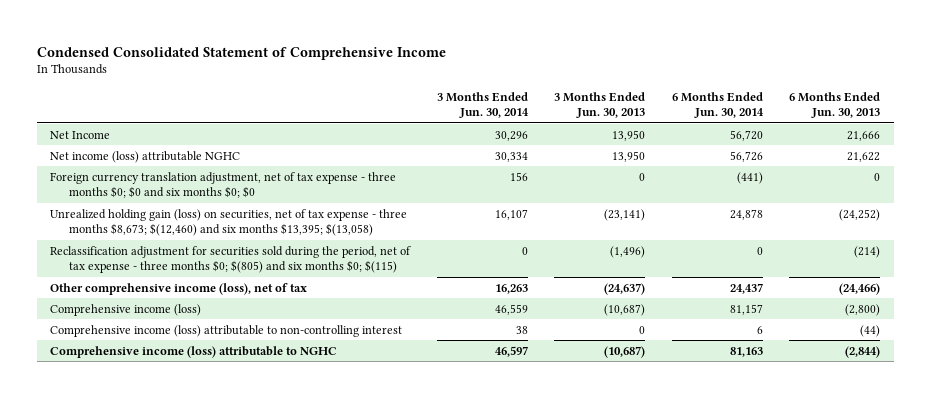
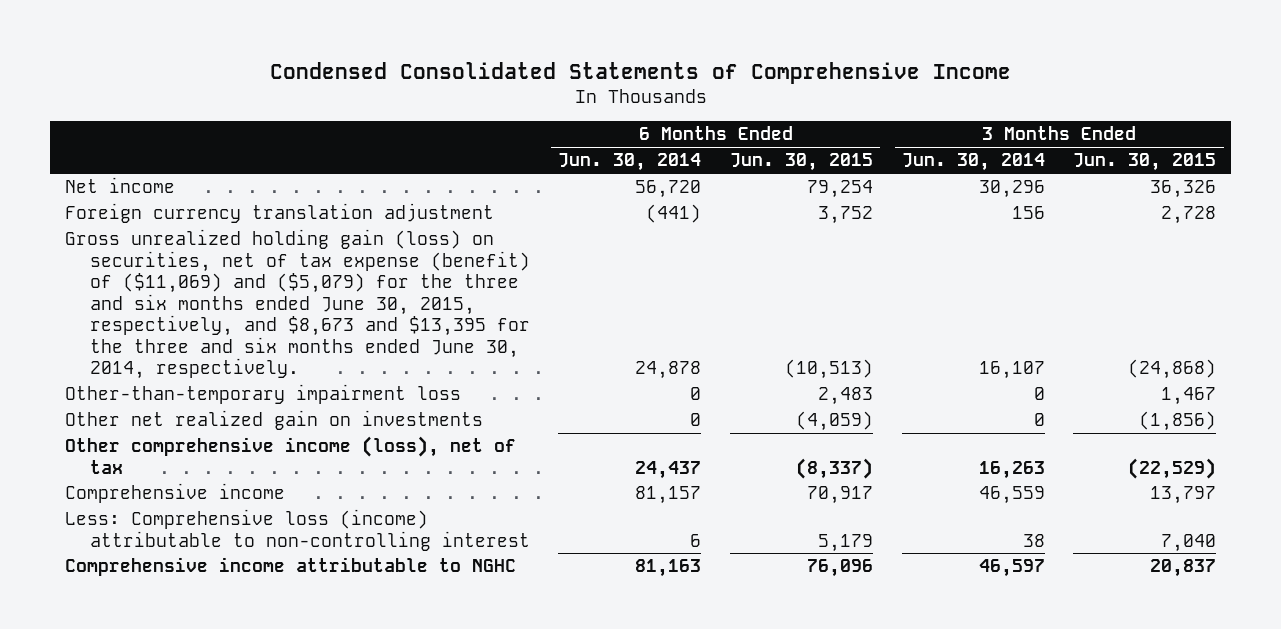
[37,46,447,60] Condensed Consolidated Statement of Comprehensive Income -> [269,61,1011,84] Condensed Consolidated Statements of Comprehensive Income
[554,91,646,119] 3 Months Ended Jun. 30, 2013 -> none
[789,91,881,119] 6 Months Ended Jun. 30, 2013 -> none
none -> [730,153,874,172] Jun. 30, 2015
none -> [1073,153,1217,172] Jun. 30, 2015
[50,150,241,163] Net income (loss) attributable NGHC -> none
[50,245,412,274] Reclassification adjustment for securities sold during the period, net of tax expense - three months $0; $(805) and six months $0; $(115) -> none
[50,130,111,139] Net Income -> [64,177,175,194] Net income
[50,171,397,199] Foreign currency translation adjustment, net of tax expense - three months $0; $0 and six months $0; $0 -> [64,203,494,224] Foreign currency translation adjustment
[50,208,408,237] Unrealized holding gain (loss) on securities, net of tax expense - three months $8,673; $(12,460) and six months $13,395; $(13,058) -> [64,229,530,380] Gross unrealized holding gain (loss) on securities, net of tax expense (benefit) of ($11,069) and ($5,079) for the three and six months ended June 30, 2015, respectively, and $8,673 and $13,395 for the three and six months ended June 30, 2014, respectively.
none -> [64,384,461,405] Other-than-temporary impairment loss
none -> [64,410,483,431] Other net realized gain on investments
[50,303,202,316] Comprehensive income (loss) -> [64,483,285,504] Comprehensive income
[50,324,403,337] Comprehensive income (loss) attributable to non-controlling interest -> [64,509,530,551] Less: Comprehensive loss (income) attributable to non-controlling interest
[50,345,338,358] Comprehensive income (loss) attributable to NGHC -> [64,557,516,577] Comprehensive income attributable to NGHC

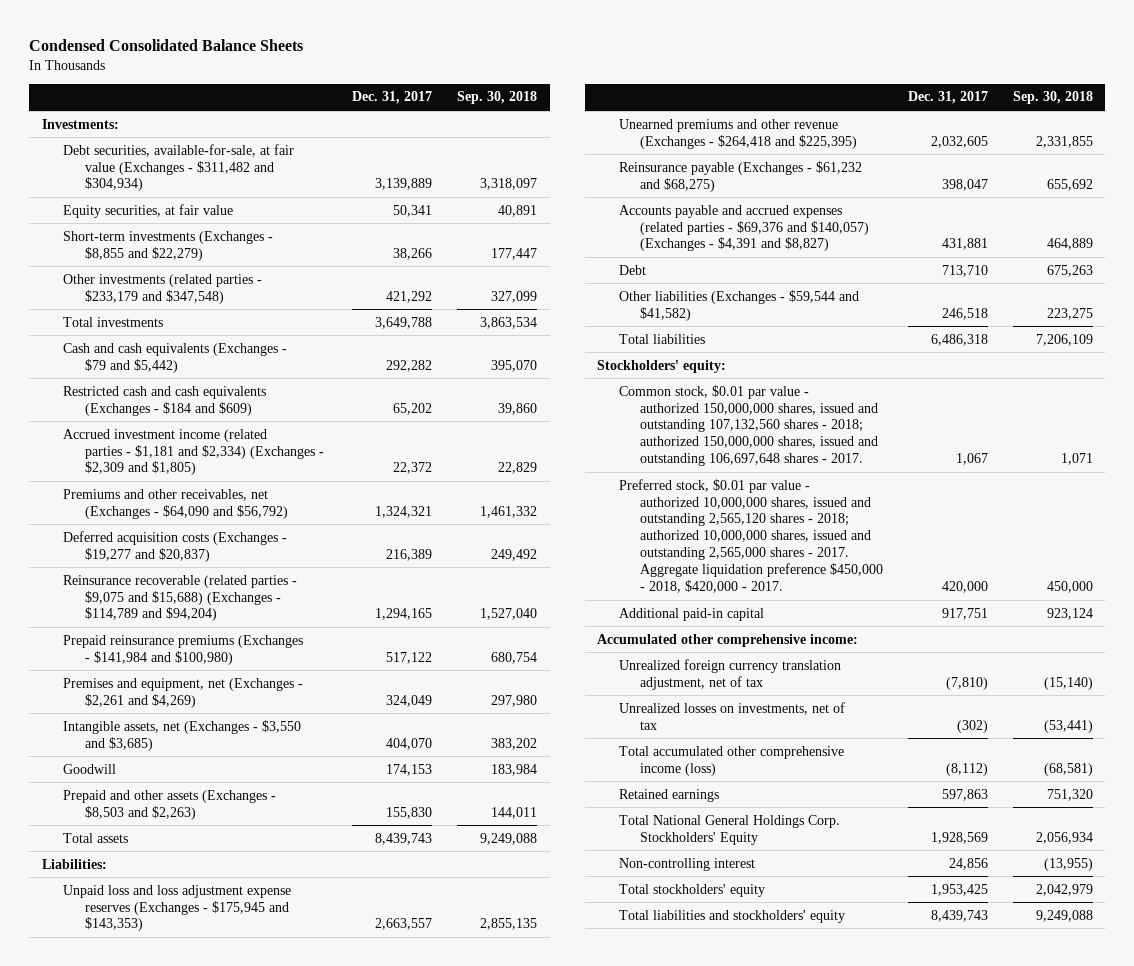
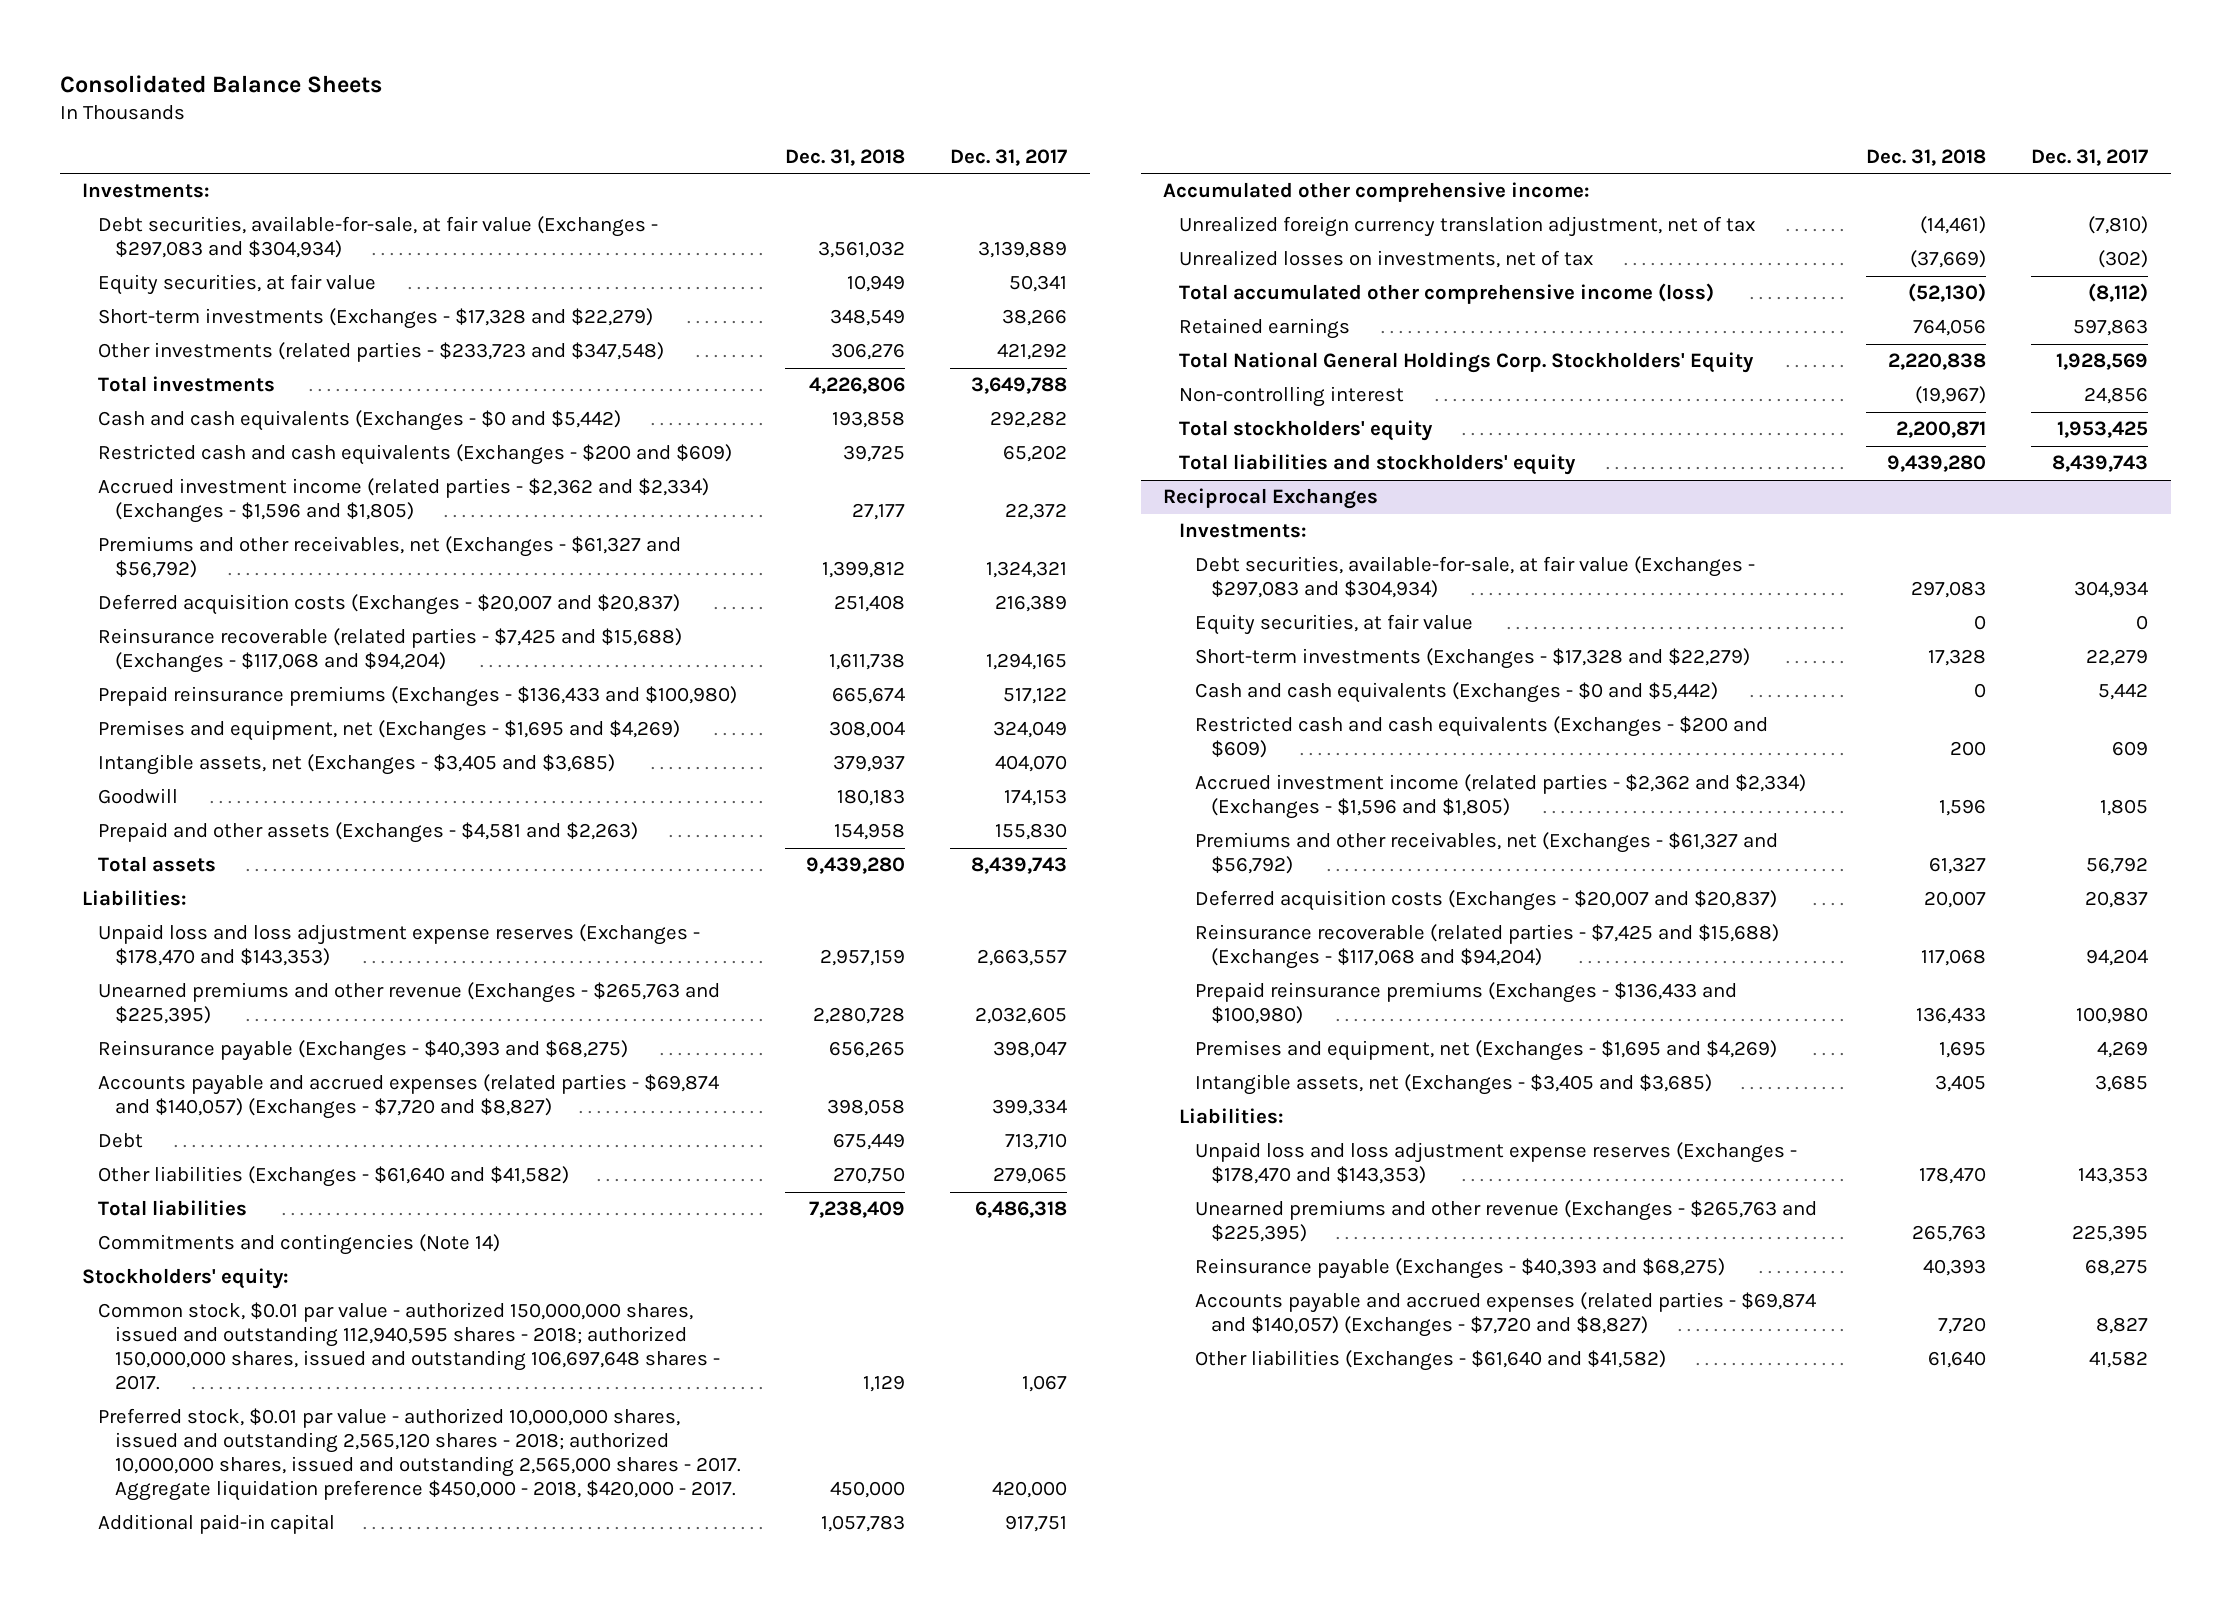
[29,39,304,52] Condensed Consolidated Balance Sheets -> [59,74,382,93] Consolidated Balance Sheets
[457,91,538,105] Sep. 30, 2018 -> none
none -> [785,148,906,166] Dec. 31, 2018
[63,143,295,192] Debt securities, available-for-sale, at fair value (Exchanges - $311,482 and $304,934) -> [98,216,659,259] Debt securities, available-for-sale, at fair value (Exchanges - $297,083 and $304,934)
[63,230,274,261] Short-term investments (Exchanges - $8,855 and $22,279) -> [98,308,654,330] Short-term investments (Exchanges - $17,328 and $22,279)
[63,273,263,304] Other investments (related parties - $233,179 and $347,548) -> [98,342,665,363] Other investments (related parties - $233,723 and $347,548)
[63,342,288,373] Cash and cash equivalents (Exchanges - $79 and $5,442) -> [98,410,622,432] Cash and cash equivalents (Exchanges - $0 and $5,442)
[63,385,267,416] Restricted cash and cash equivalents (Exchanges - $184 and $609) -> [98,444,733,466] Restricted cash and cash equivalents (Exchanges - $200 and $609)
[63,428,324,476] Accrued investment income (related parties - $1,181 and $2,334) (Exchanges - $2,309 and $1,805) -> [98,478,710,524] Accrued investment income (related parties - $2,362 and $2,334) (Exchanges - $1,596 and $1,805)
[63,488,288,519] Premiums and other receivables, net (Exchanges - $64,090 and $56,792) -> [98,536,682,579] Premiums and other receivables, net (Exchanges - $61,327 and $56,792)
[63,530,288,562] Deferred acquisition costs (Exchanges - $19,277 and $20,837) -> [98,594,681,616] Deferred acquisition costs (Exchanges - $20,007 and $20,837)
[63,574,298,622] Reinsurance recoverable (related parties - $9,075 and $15,688) (Exchanges - $114,789 and $94,204) -> [98,628,683,674] Reinsurance recoverable (related parties - $7,425 and $15,688) (Exchanges - $117,068 and $94,204)
[63,634,304,665] Prepaid reinsurance premiums (Exchanges - $141,984 and $100,980) -> [98,686,738,708] Prepaid reinsurance premiums (Exchanges - $136,433 and $100,980)
[63,677,304,708] Premises and equipment, net (Exchanges - $2,261 and $4,269) -> [98,720,681,742] Premises and equipment, net (Exchanges - $1,695 and $4,269)
[63,719,302,751] Intangible assets, net (Exchanges - $3,550 and $3,685) -> [98,754,616,776] Intangible assets, net (Exchanges - $3,405 and $3,685)
[63,789,277,820] Prepaid and other assets (Exchanges - $8,503 and $2,263) -> [98,822,639,844] Prepaid and other assets (Exchanges - $4,581 and $2,263)
[63,884,292,932] Unpaid loss and loss adjustment expense reserves (Exchanges - $175,945 and $143,353) -> [98,924,701,967] Unpaid loss and loss adjustment expense reserves (Exchanges - $178,470 and $143,353)
[618,118,857,149] Unearned premiums and other revenue (Exchanges - $264,418 and $225,395) -> [98,982,721,1025] Unearned premiums and other revenue (Exchanges - $265,763 and $225,395)
[618,160,862,192] Reinsurance payable (Exchanges - $61,232 and $68,275) -> [98,1040,629,1062] Reinsurance payable (Exchanges - $40,393 and $68,275)
[618,204,869,252] Accounts payable and accrued expenses (related parties - $69,376 and $140,057) (Exchanges - $4,391 and $8,827) -> [98,1074,720,1120] Accounts payable and accrued expenses (related parties - $69,874 and $140,057) (Exchanges - $7,720 and $8,827)
[941,238,988,251] 431,881 -> [992,1099,1068,1117] 399,334
[618,289,859,321] Other liabilities (Exchanges - $59,544 and $41,582) -> [98,1166,570,1188] Other liabilities (Exchanges - $61,640 and $41,582)
[941,307,988,320] 246,518 -> [993,1167,1068,1185] 279,065
none -> [98,1234,501,1256] Commitments and contingencies (Note 14)
[618,384,878,467] Common stock, $0.01 par value - authorized 150,000,000 shares, issued and outstanding 107,132,560 shares - 2018; authorized 150,000,000 shares, issued and outstanding 106,697,648 shares - 2017. -> [98,1302,720,1391] Common stock, $0.01 par value - authorized 150,000,000 shares, issued and outstanding 112,940,595 shares - 2018; authorized 150,000,000 shares, issued and outstanding 106,697,648 shares - 2017.
none -> [1163,488,1379,510] Reciprocal Exchanges
none -> [1179,523,1308,539] Investments:
none -> [1195,556,1756,599] Debt securities, available-for-sale, at fair value (Exchanges - $297,083 and $304,934)
none -> [1195,614,1474,636] Equity securities, at fair value
none -> [1195,648,1751,670] Short-term investments (Exchanges - $17,328 and $22,279)
none -> [1195,682,1719,704] Cash and cash equivalents (Exchanges - $0 and $5,442)
none -> [1195,716,1769,759] Restricted cash and cash equivalents (Exchanges - $200 and $609)
none -> [1195,774,1807,820] Accrued investment income (related parties - $2,362 and $2,334) (Exchanges - $1,596 and $1,805)
none -> [1195,832,1779,875] Premiums and other receivables, net (Exchanges - $61,327 and $56,792)
none -> [1195,890,1778,912] Deferred acquisition costs (Exchanges - $20,007 and $20,837)
none -> [1195,924,1780,970] Reinsurance recoverable (related parties - $7,425 and $15,688) (Exchanges - $117,068 and $94,204)
none -> [1195,982,1738,1025] Prepaid reinsurance premiums (Exchanges - $136,433 and $100,980)
none -> [1195,1040,1778,1062] Premises and equipment, net (Exchanges - $1,695 and $4,269)
none -> [1195,1074,1713,1096] Intangible assets, net (Exchanges - $3,405 and $3,685)
none -> [1179,1108,1285,1125] Liabilities:
none -> [1195,1142,1798,1185] Unpaid loss and loss adjustment expense reserves (Exchanges - $178,470 and $143,353)
none -> [1195,1200,1818,1243] Unearned premiums and other revenue (Exchanges - $265,763 and $225,395)
none -> [1195,1258,1726,1280] Reinsurance payable (Exchanges - $40,393 and $68,275)
none -> [1195,1292,1817,1338] Accounts payable and accrued expenses (related parties - $69,874 and $140,057) (Exchanges - $7,720 and $8,827)
none -> [1195,1350,1667,1372] Other liabilities (Exchanges - $61,640 and $41,582)

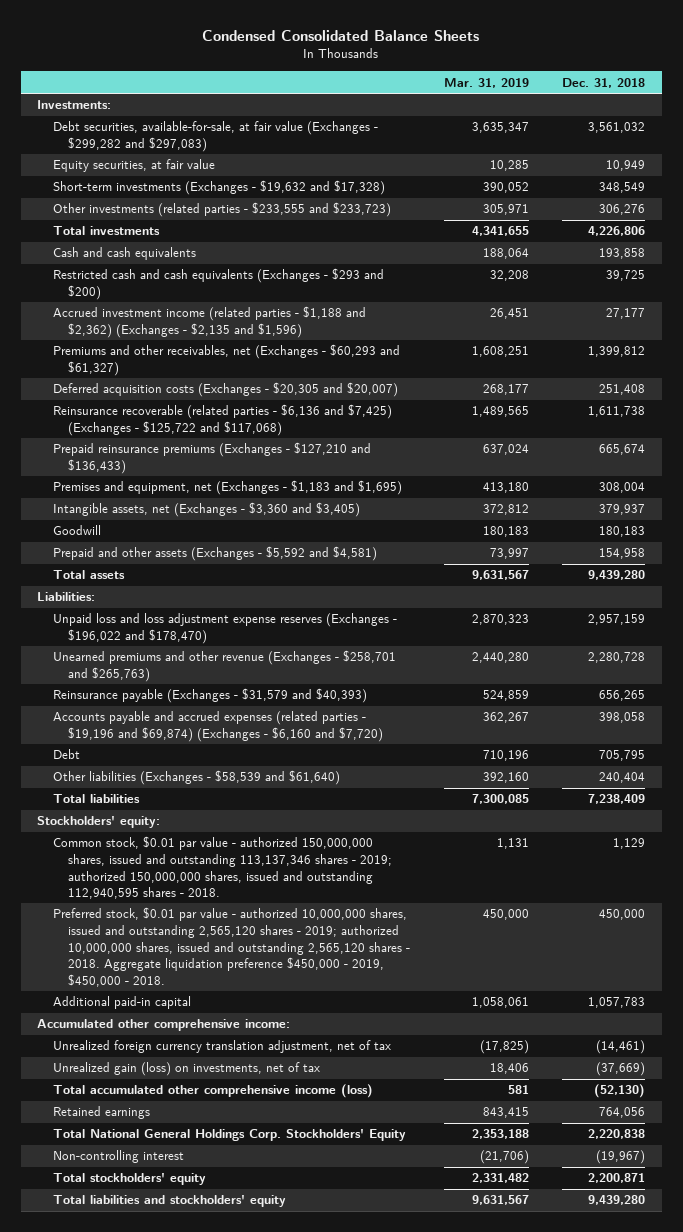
[59,74,382,93] Consolidated Balance Sheets -> [202,29,480,41] Condensed Consolidated Balance Sheets
[950,148,1068,166] Dec. 31, 2017 -> none
none -> [443,77,529,88] Mar. 31, 2019
[98,216,659,259] Debt securities, available-for-sale, at fair value (Exchanges - $297,083 and $304,934) -> [52,121,378,152] Debt securities, available-for-sale, at fair value (Exchanges - $299,282 and $297,083)
[98,308,654,330] Short-term investments (Exchanges - $17,328 and $22,279) -> [52,180,385,196] Short-term investments (Exchanges - $19,632 and $17,328)
[98,342,665,363] Other investments (related parties - $233,723 and $347,548) -> [52,202,391,218] Other investments (related parties - $233,555 and $233,723)
[98,410,622,432] Cash and cash equivalents (Exchanges - $0 and $5,442) -> [52,247,196,261] Cash and cash equivalents
[98,444,733,466] Restricted cash and cash equivalents (Exchanges - $200 and $609) -> [52,268,384,300] Restricted cash and cash equivalents (Exchanges - $293 and $200)
[98,478,710,524] Accrued investment income (related parties - $2,362 and $2,334) (Exchanges - $1,596 and $1,805) -> [52,306,366,338] Accrued investment income (related parties - $1,188 and $2,362) (Exchanges - $2,135 and $1,596)
[98,536,682,579] Premiums and other receivables, net (Exchanges - $61,327 and $56,792) -> [52,344,400,376] Premiums and other receivables, net (Exchanges - $60,293 and $61,327)
[98,594,681,616] Deferred acquisition costs (Exchanges - $20,007 and $20,837) -> [52,382,398,398] Deferred acquisition costs (Exchanges - $20,305 and $20,007)
[98,628,683,674] Reinsurance recoverable (related parties - $7,425 and $15,688) (Exchanges - $117,068 and $94,204) -> [52,404,392,436] Reinsurance recoverable (related parties - $6,136 and $7,425) (Exchanges - $125,722 and $117,068)
[98,686,738,708] Prepaid reinsurance premiums (Exchanges - $136,433 and $100,980) -> [52,442,371,474] Prepaid reinsurance premiums (Exchanges - $127,210 and $136,433)
[98,720,681,742] Premises and equipment, net (Exchanges - $1,695 and $4,269) -> [52,480,402,496] Premises and equipment, net (Exchanges - $1,183 and $1,695)
[98,754,616,776] Intangible assets, net (Exchanges - $3,405 and $3,685) -> [52,502,360,518] Intangible assets, net (Exchanges - $3,360 and $3,405)
[98,822,639,844] Prepaid and other assets (Exchanges - $4,581 and $2,263) -> [52,546,377,562] Prepaid and other assets (Exchanges - $5,592 and $4,581)
[98,924,701,967] Unpaid loss and loss adjustment expense reserves (Exchanges - $178,470 and $143,353) -> [52,613,397,644] Unpaid loss and loss adjustment expense reserves (Exchanges - $196,022 and $178,470)
[98,982,721,1025] Unearned premiums and other revenue (Exchanges - $265,763 and $225,395) -> [52,650,396,682] Unearned premiums and other revenue (Exchanges - $258,701 and $265,763)
[98,1040,629,1062] Reinsurance payable (Exchanges - $40,393 and $68,275) -> [52,688,367,704] Reinsurance payable (Exchanges - $31,579 and $40,393)
[98,1074,720,1120] Accounts payable and accrued expenses (related parties - $69,874 and $140,057) (Exchanges - $7,720 and $8,827) -> [52,711,384,742] Accounts payable and accrued expenses (related parties - $19,196 and $69,874) (Exchanges - $6,160 and $7,720)
[833,1133,906,1151] 675,449 -> [599,750,646,762] 705,795
[98,1166,570,1188] Other liabilities (Exchanges - $61,640 and $41,582) -> [52,770,340,786] Other liabilities (Exchanges - $58,539 and $61,640)
[833,1167,906,1185] 270,750 -> [599,772,646,784] 240,404
[98,1234,501,1256] Commitments and contingencies (Note 14) -> none
[98,1302,720,1391] Common stock, $0.01 par value - authorized 150,000,000 shares, issued and outstanding 112,940,595 shares - 2018; authorized 150,000,000 shares, issued and outstanding 106,697,648 shares - 2017. -> [52,836,393,900] Common stock, $0.01 par value - authorized 150,000,000 shares, issued and outstanding 113,137,346 shares - 2019; authorized 150,000,000 shares, issued and outstanding 112,940,595 shares - 2018.
[98,1408,741,1502] Preferred stock, $0.01 par value - authorized 10,000,000 shares, issued and outstanding 2,565,120 shares - 2018; authorized 10,000,000 shares, issued and outstanding 2,565,000 shares - 2017. Aggregate liquidation preference $450,000 - 2018, $420,000 - 2017. -> [52,907,411,987] Preferred stock, $0.01 par value - authorized 10,000,000 shares, issued and outstanding 2,565,120 shares - 2019; authorized 10,000,000 shares, issued and outstanding 2,565,120 shares - 2018. Aggregate liquidation preference $450,000 - 2019, $450,000 - 2018.
[1179,250,1594,269] Unrealized losses on investments, net of tax -> [52,1062,320,1077] Unrealized gain (loss) on investments, net of tax
[1163,488,1379,510] Reciprocal Exchanges -> none
[1179,523,1308,539] Investments: -> none
[1195,556,1756,599] Debt securities, available-for-sale, at fair value (Exchanges - $297,083 and $304,934) -> none
[1195,614,1474,636] Equity securities, at fair value -> none
[1195,648,1751,670] Short-term investments (Exchanges - $17,328 and $22,279) -> none
[1195,682,1719,704] Cash and cash equivalents (Exchanges - $0 and $5,442) -> none
[1195,716,1769,759] Restricted cash and cash equivalents (Exchanges - $200 and $609) -> none
[1195,774,1807,820] Accrued investment income (related parties - $2,362 and $2,334) (Exchanges - $1,596 and $1,805) -> none
[1195,832,1779,875] Premiums and other receivables, net (Exchanges - $61,327 and $56,792) -> none
[1195,890,1778,912] Deferred acquisition costs (Exchanges - $20,007 and $20,837) -> none
[1195,924,1780,970] Reinsurance recoverable (related parties - $7,425 and $15,688) (Exchanges - $117,068 and $94,204) -> none
[1195,982,1738,1025] Prepaid reinsurance premiums (Exchanges - $136,433 and $100,980) -> none
[1195,1040,1778,1062] Premises and equipment, net (Exchanges - $1,695 and $4,269) -> none
[1195,1074,1713,1096] Intangible assets, net (Exchanges - $3,405 and $3,685) -> none
[1179,1108,1285,1125] Liabilities: -> none
[1195,1142,1798,1185] Unpaid loss and loss adjustment expense reserves (Exchanges - $178,470 and $143,353) -> none
[1195,1200,1818,1243] Unearned premiums and other revenue (Exchanges - $265,763 and $225,395) -> none
[1195,1258,1726,1280] Reinsurance payable (Exchanges - $40,393 and $68,275) -> none
[1195,1292,1817,1338] Accounts payable and accrued expenses (related parties - $69,874 and $140,057) (Exchanges - $7,720 and $8,827) -> none
[1195,1350,1667,1372] Other liabilities (Exchanges - $61,640 and $41,582) -> none

